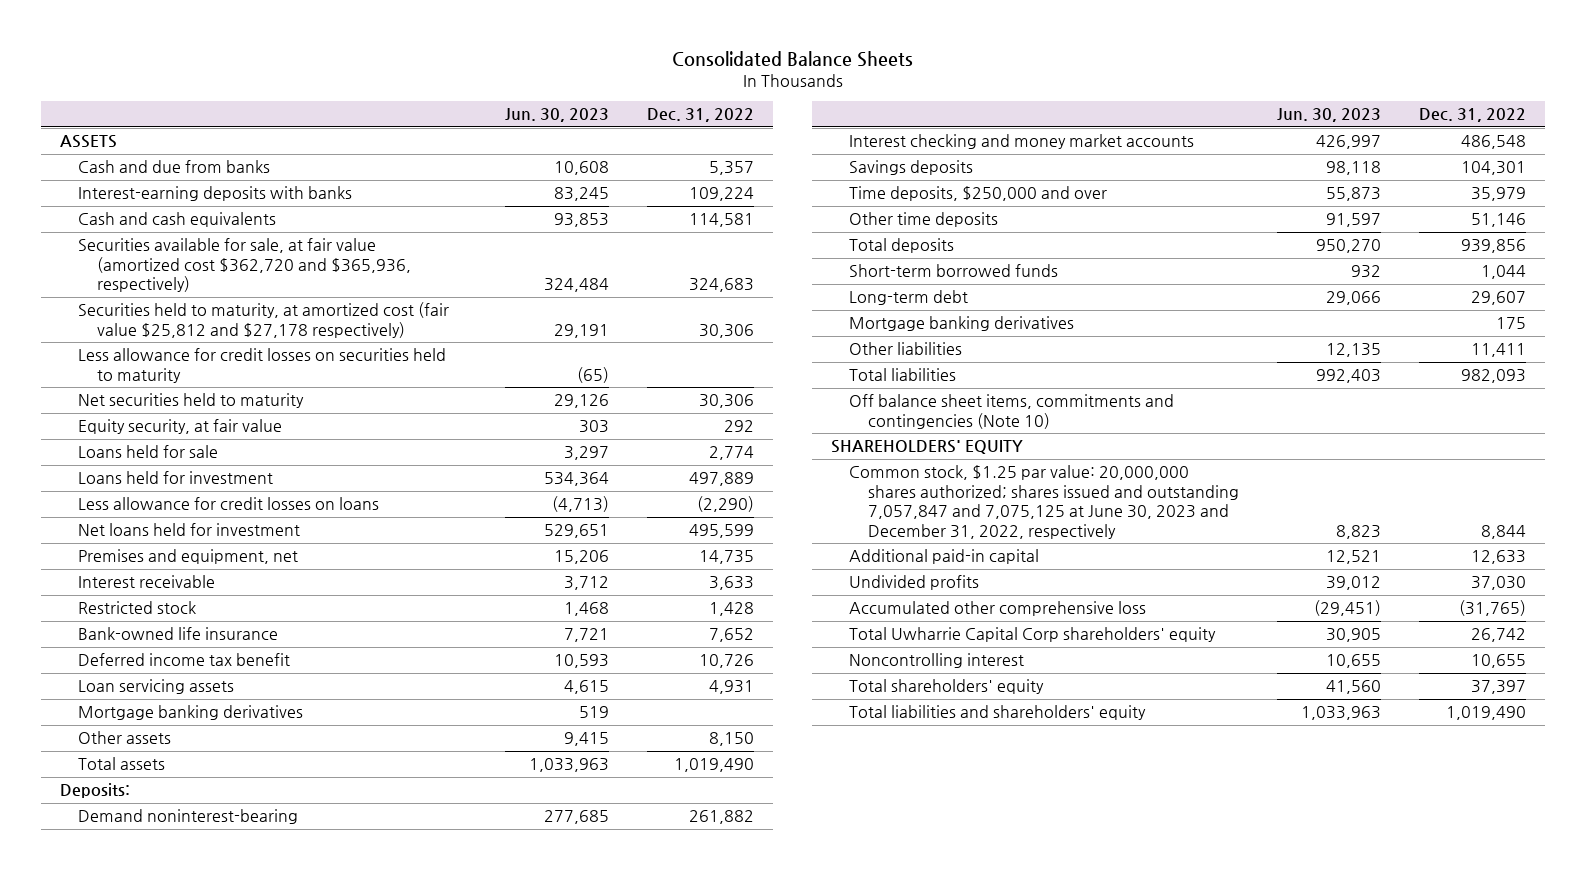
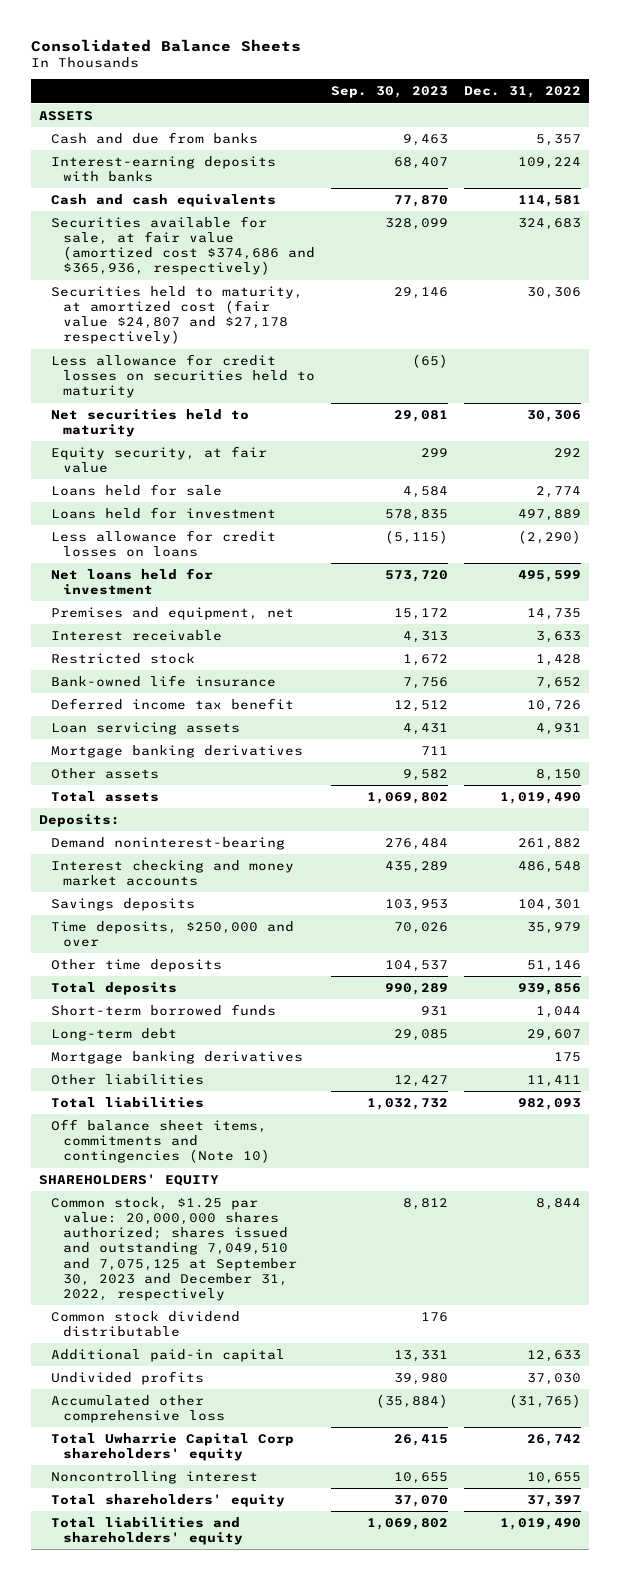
[505,108,610,123] Jun. 30, 2023 -> none
none -> [331,86,449,99] Sep. 30, 2023
[78,238,411,293] Securities available for sale, at fair value (amortized cost $362,720 and $365,936, respectively) -> [51,215,316,276] Securities available for sale, at fair value (amortized cost $374,686 and $365,936, respectively)
[78,302,450,338] Securities held to maturity, at amortized cost (fair value $25,812 and $27,178 respectively) -> [51,285,304,345] Securities held to maturity, at amortized cost (fair value $24,807 and $27,178 respectively)
[849,465,1239,539] Common stock, $1.25 par value: 20,000,000 shares authorized; shares issued and outstanding 7,057,847 and 7,075,125 at June 30, 2023 and December 31, 2022, respectively -> [51,1196,298,1302] Common stock, $1.25 par value: 20,000,000 shares authorized; shares issued and outstanding 7,049,510 and 7,075,125 at September 30, 2023 and December 31, 2022, respectively
none -> [51,1310,241,1338] Common stock dividend distributable

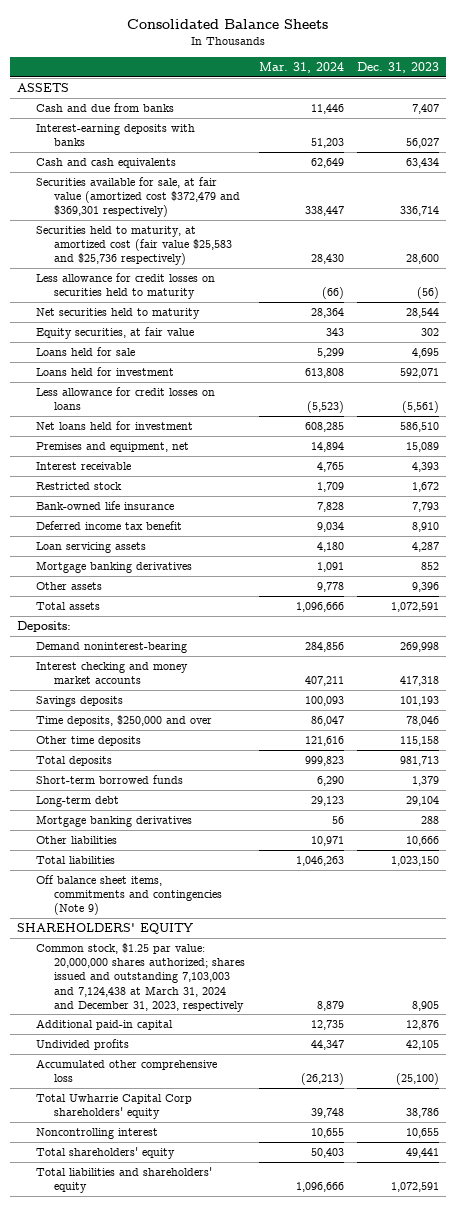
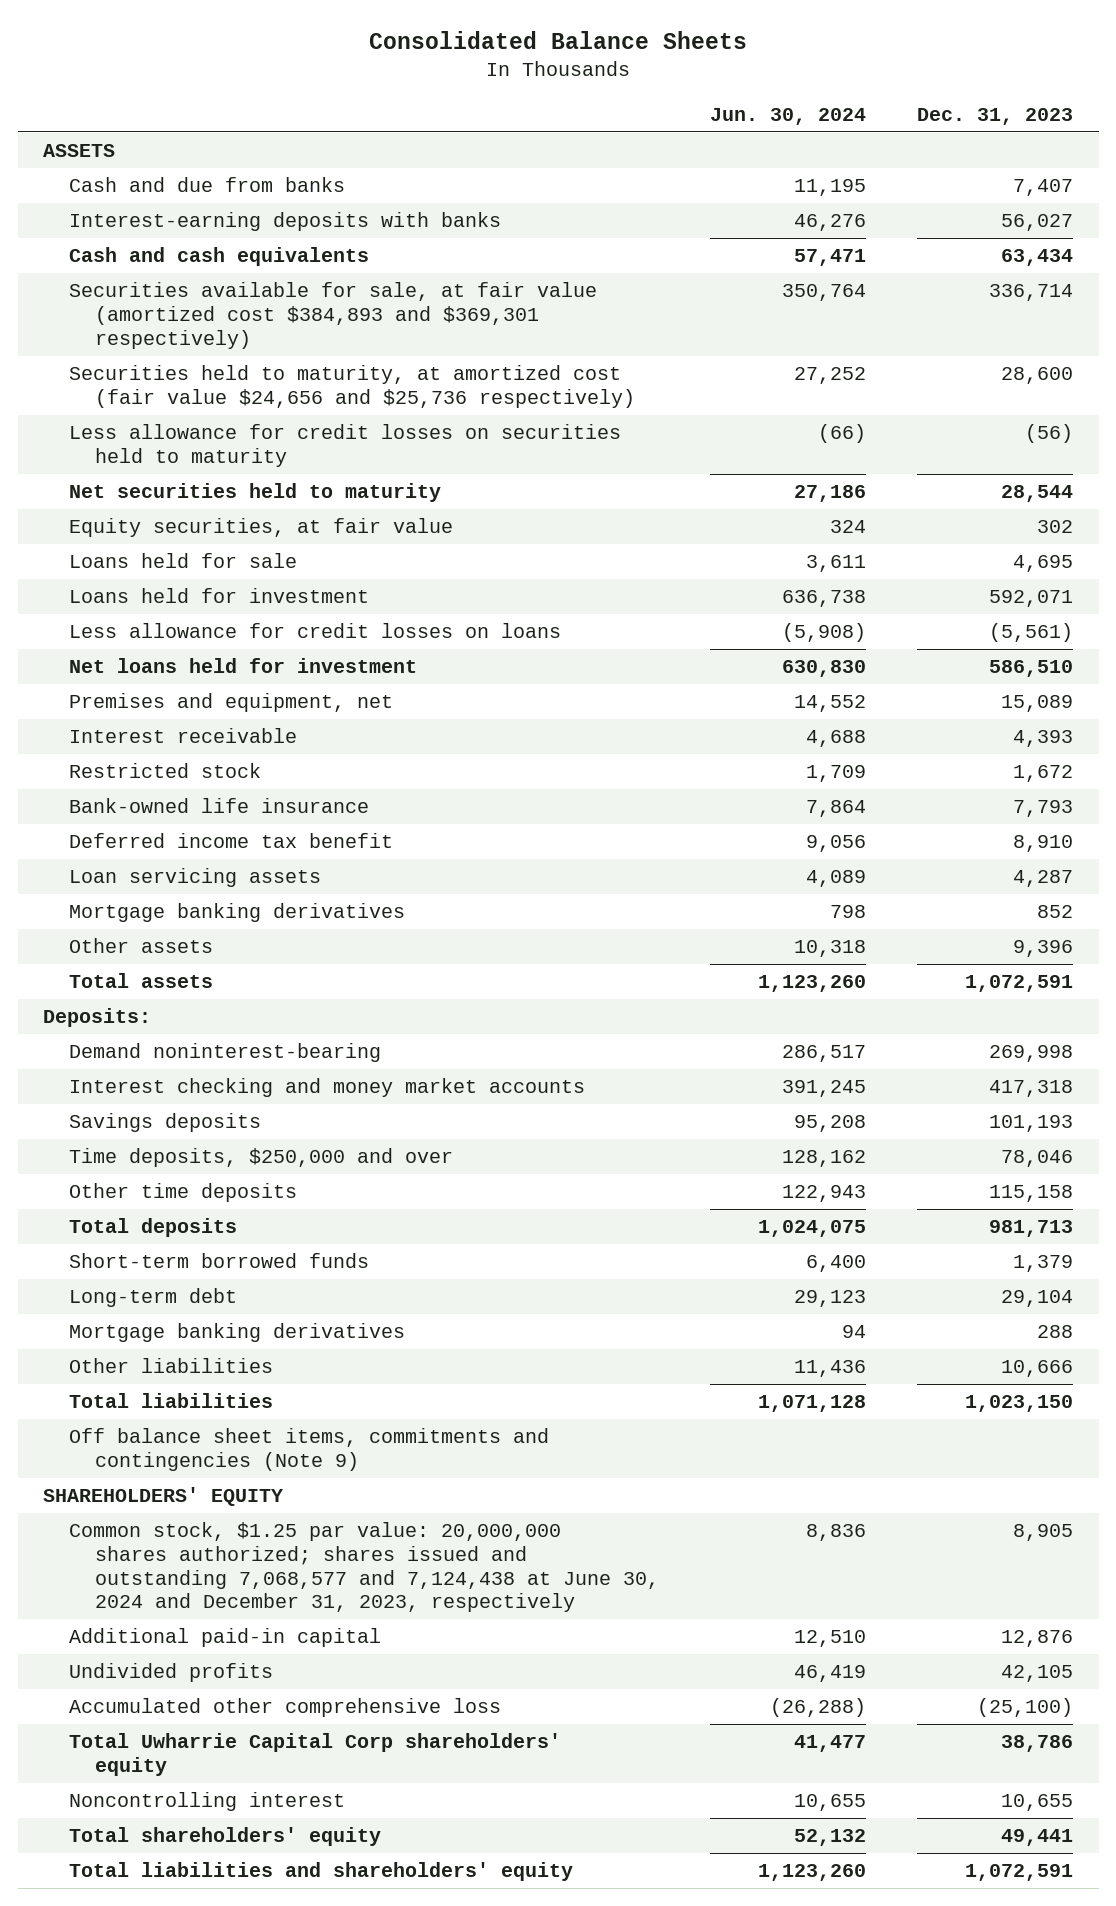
[258,61,344,73] Mar. 31, 2024 -> none
none -> [710,107,867,125] Jun. 30, 2024
[35,176,241,218] Securities available for sale, at fair value (amortized cost $372,479 and $369,301 respectively) -> [69,282,598,349] Securities available for sale, at fair value (amortized cost $384,893 and $369,301 respectively)
[35,225,233,266] Securities held to maturity, at amortized cost (fair value $25,583 and $25,736 respectively) -> [69,365,636,408] Securities held to maturity, at amortized cost (fair value $24,656 and $25,736 respectively)
[35,942,246,1012] Common stock, $1.25 par value: 20,000,000 shares authorized; shares issued and outstanding 7,103,003 and 7,124,438 at March 31, 2024 and December 31, 2023, respectively -> [69,1522,660,1613] Common stock, $1.25 par value: 20,000,000 shares authorized; shares issued and outstanding 7,068,577 and 7,124,438 at June 30, 2024 and December 31, 2023, respectively

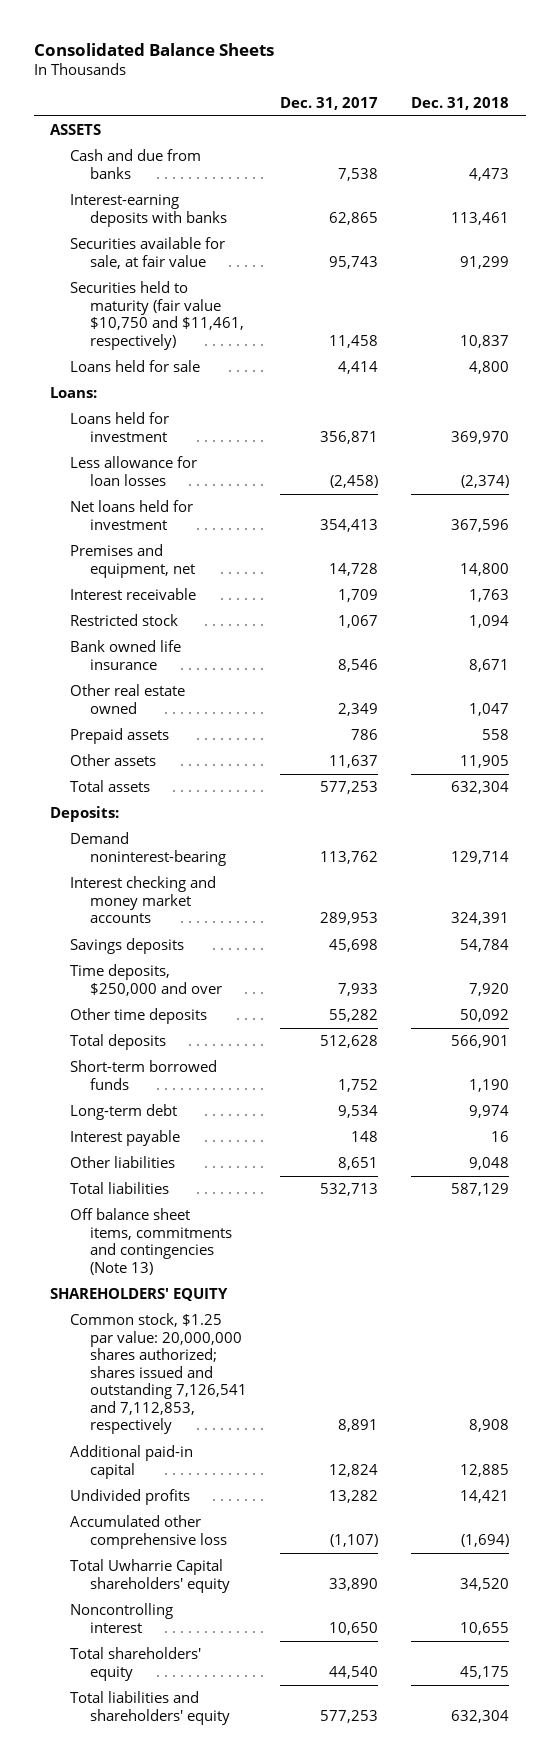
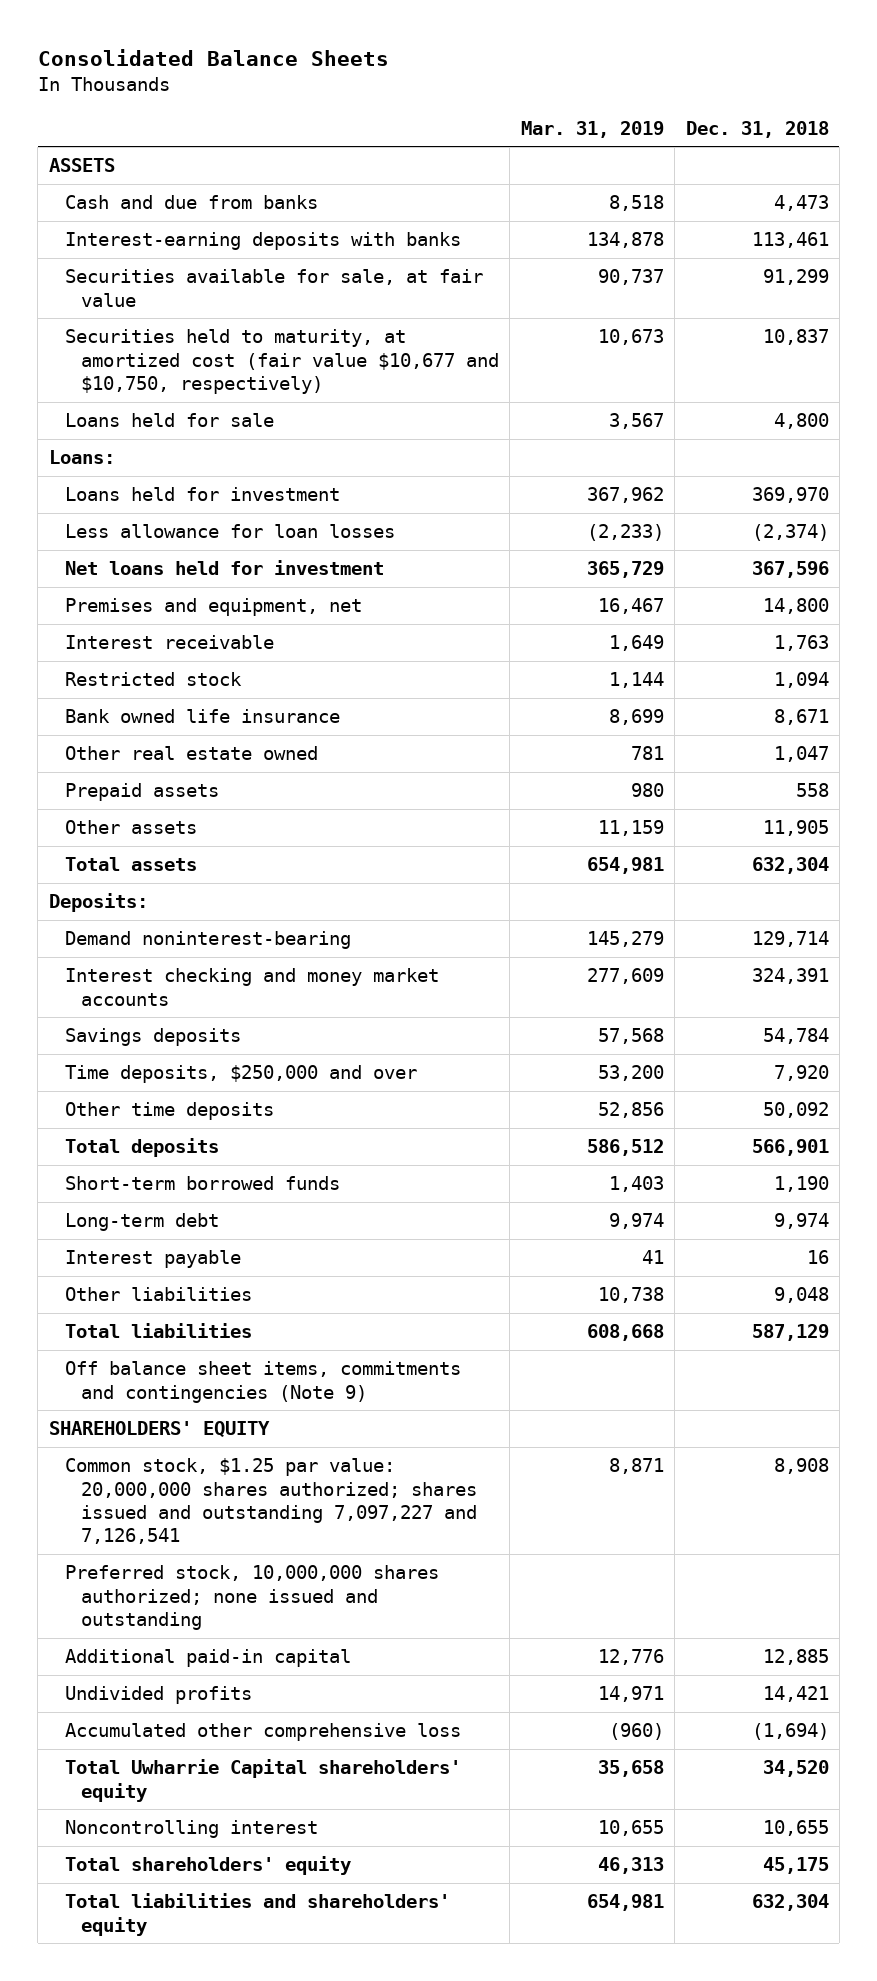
[280,96,379,110] Dec. 31, 2017 -> none
none -> [520,120,664,138] Mar. 31, 2019
[70,281,244,350] Securities held to maturity (fair value $10,750 and $11,461, respectively) -> [64,329,499,394] Securities held to maturity, at amortized cost (fair value $10,677 and $10,750, respectively)
[70,1208,232,1275] Off balance sheet items, commitments and contingencies (Note 13) -> [64,1361,461,1403] Off balance sheet items, commitments and contingencies (Note 9)
[70,1313,247,1435] Common stock, $1.25 par value: 20,000,000 shares authorized; shares issued and outstanding 7,126,541 and 7,112,853, respectively -> [64,1458,477,1545] Common stock, $1.25 par value: 20,000,000 shares authorized; shares issued and outstanding 7,097,227 and 7,126,541
none -> [64,1565,439,1630] Preferred stock, 10,000,000 shares authorized; none issued and outstanding

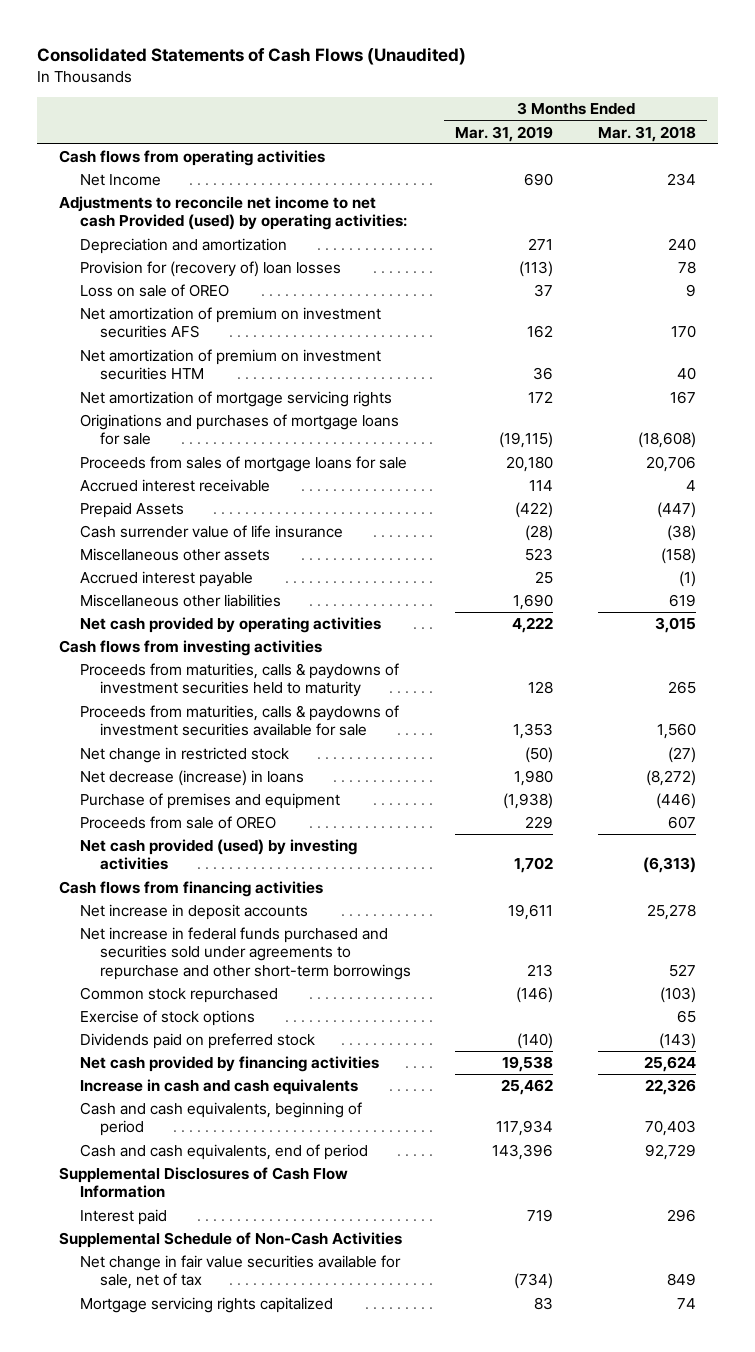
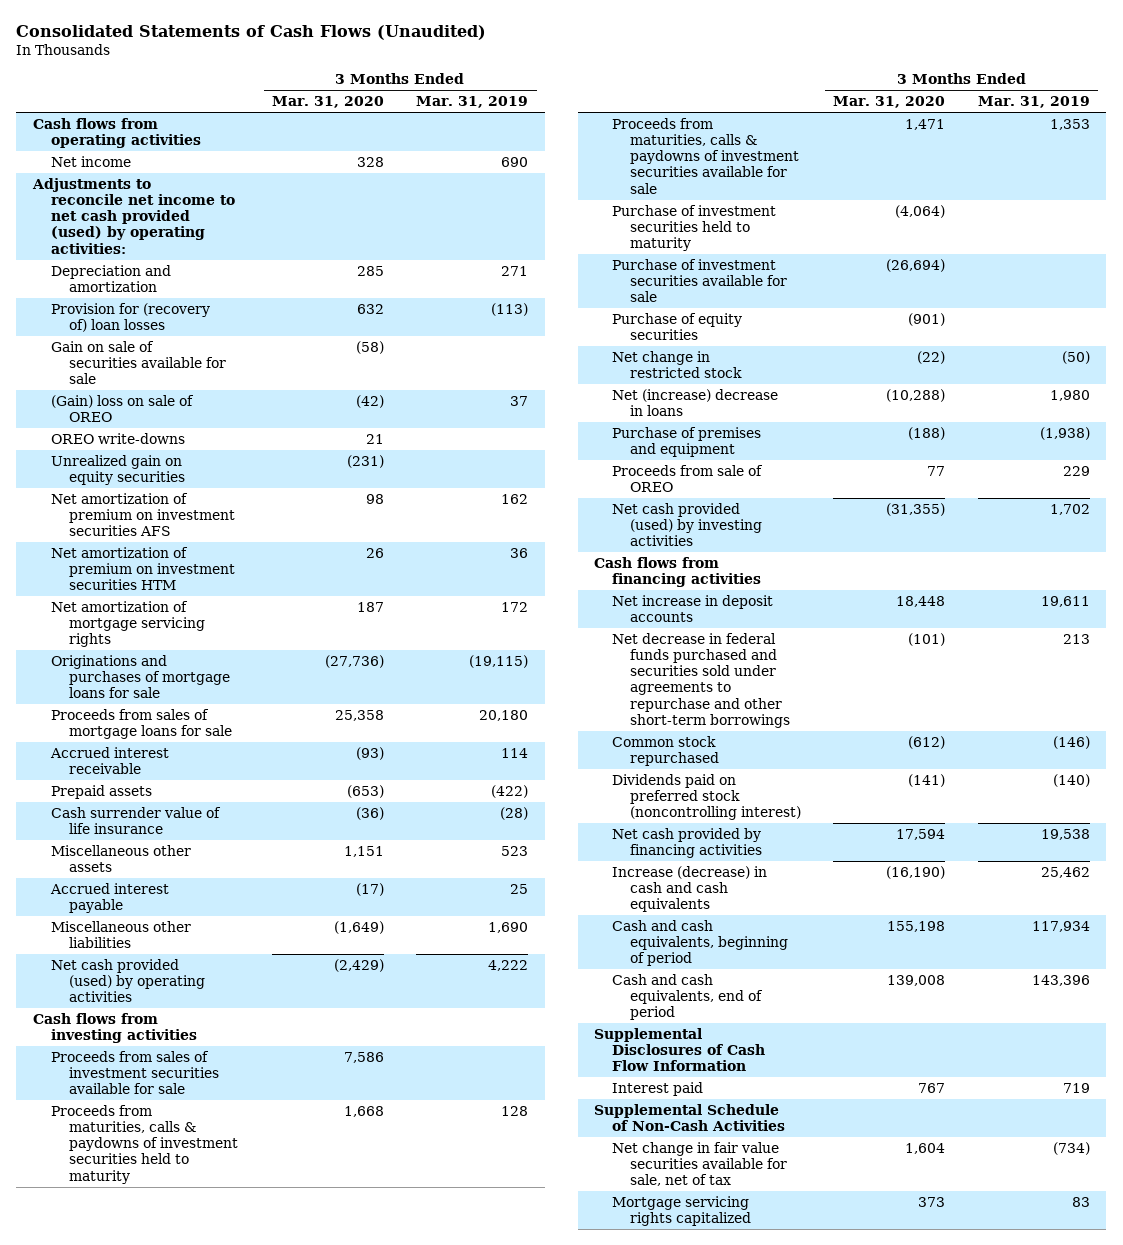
[597,125,696,142] Mar. 31, 2018 -> none
none -> [272,96,385,109] Mar. 31, 2020
[79,174,161,187] Net Income -> [50,155,131,167] Net income
[59,196,407,231] Adjustments to reconcile net income to net cash Provided (used) by operating activities: -> [31,177,235,254] Adjustments to reconcile net income to net cash provided (used) by operating activities:
none -> [50,340,226,385] Gain on sale of securities available for sale
[79,284,229,298] Loss on sale of OREO -> [50,394,194,423] (Gain) loss on sale of OREO
none -> [50,432,185,444] OREO write-downs
none -> [50,454,185,486] Unrealized gain on equity securities
[79,502,184,519] Prepaid Assets -> [50,784,152,799] Prepaid assets
[79,617,381,634] Net cash provided by operating activities -> [50,958,205,1003] Net cash provided (used) by operating activities
none -> [50,1050,219,1095] Proceeds from sales of investment securities available for sale
none -> [612,204,777,252] Purchase of investment securities held to maturity
none -> [612,258,788,303] Purchase of investment securities available for sale
none -> [612,312,743,341] Purchase of equity securities
[79,770,304,787] Net decrease (increase) in loans -> [612,388,779,417] Net (increase) decrease in loans
[79,927,411,980] Net increase in federal funds purchased and securities sold under agreements to repurchase and other short-term borrowings -> [612,632,791,728] Net decrease in federal funds purchased and securities sold under agreements to repurchase and other short-term borrowings
[79,1010,255,1027] Exercise of stock options -> none
[79,1033,315,1050] Dividends paid on preferred stock -> [612,773,802,821] Dividends paid on preferred stock (noncontrolling interest)
[79,1079,358,1096] Increase in cash and cash equivalents -> [612,865,768,913] Increase (decrease) in cash and cash equivalents

